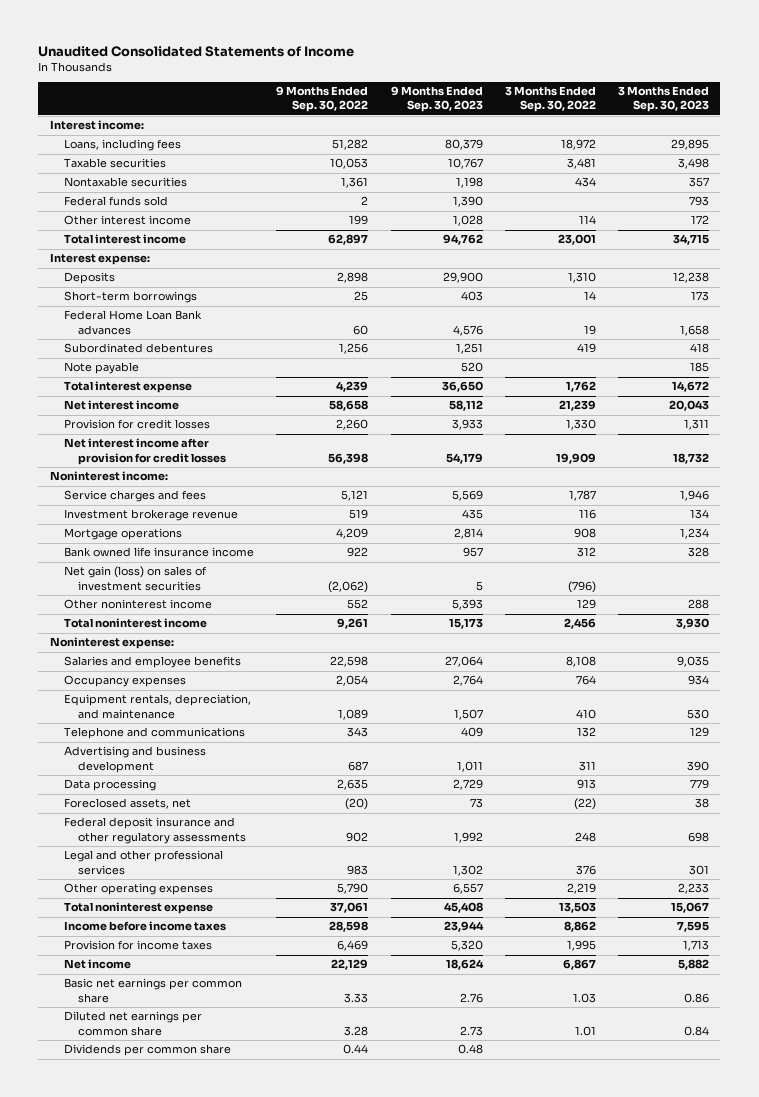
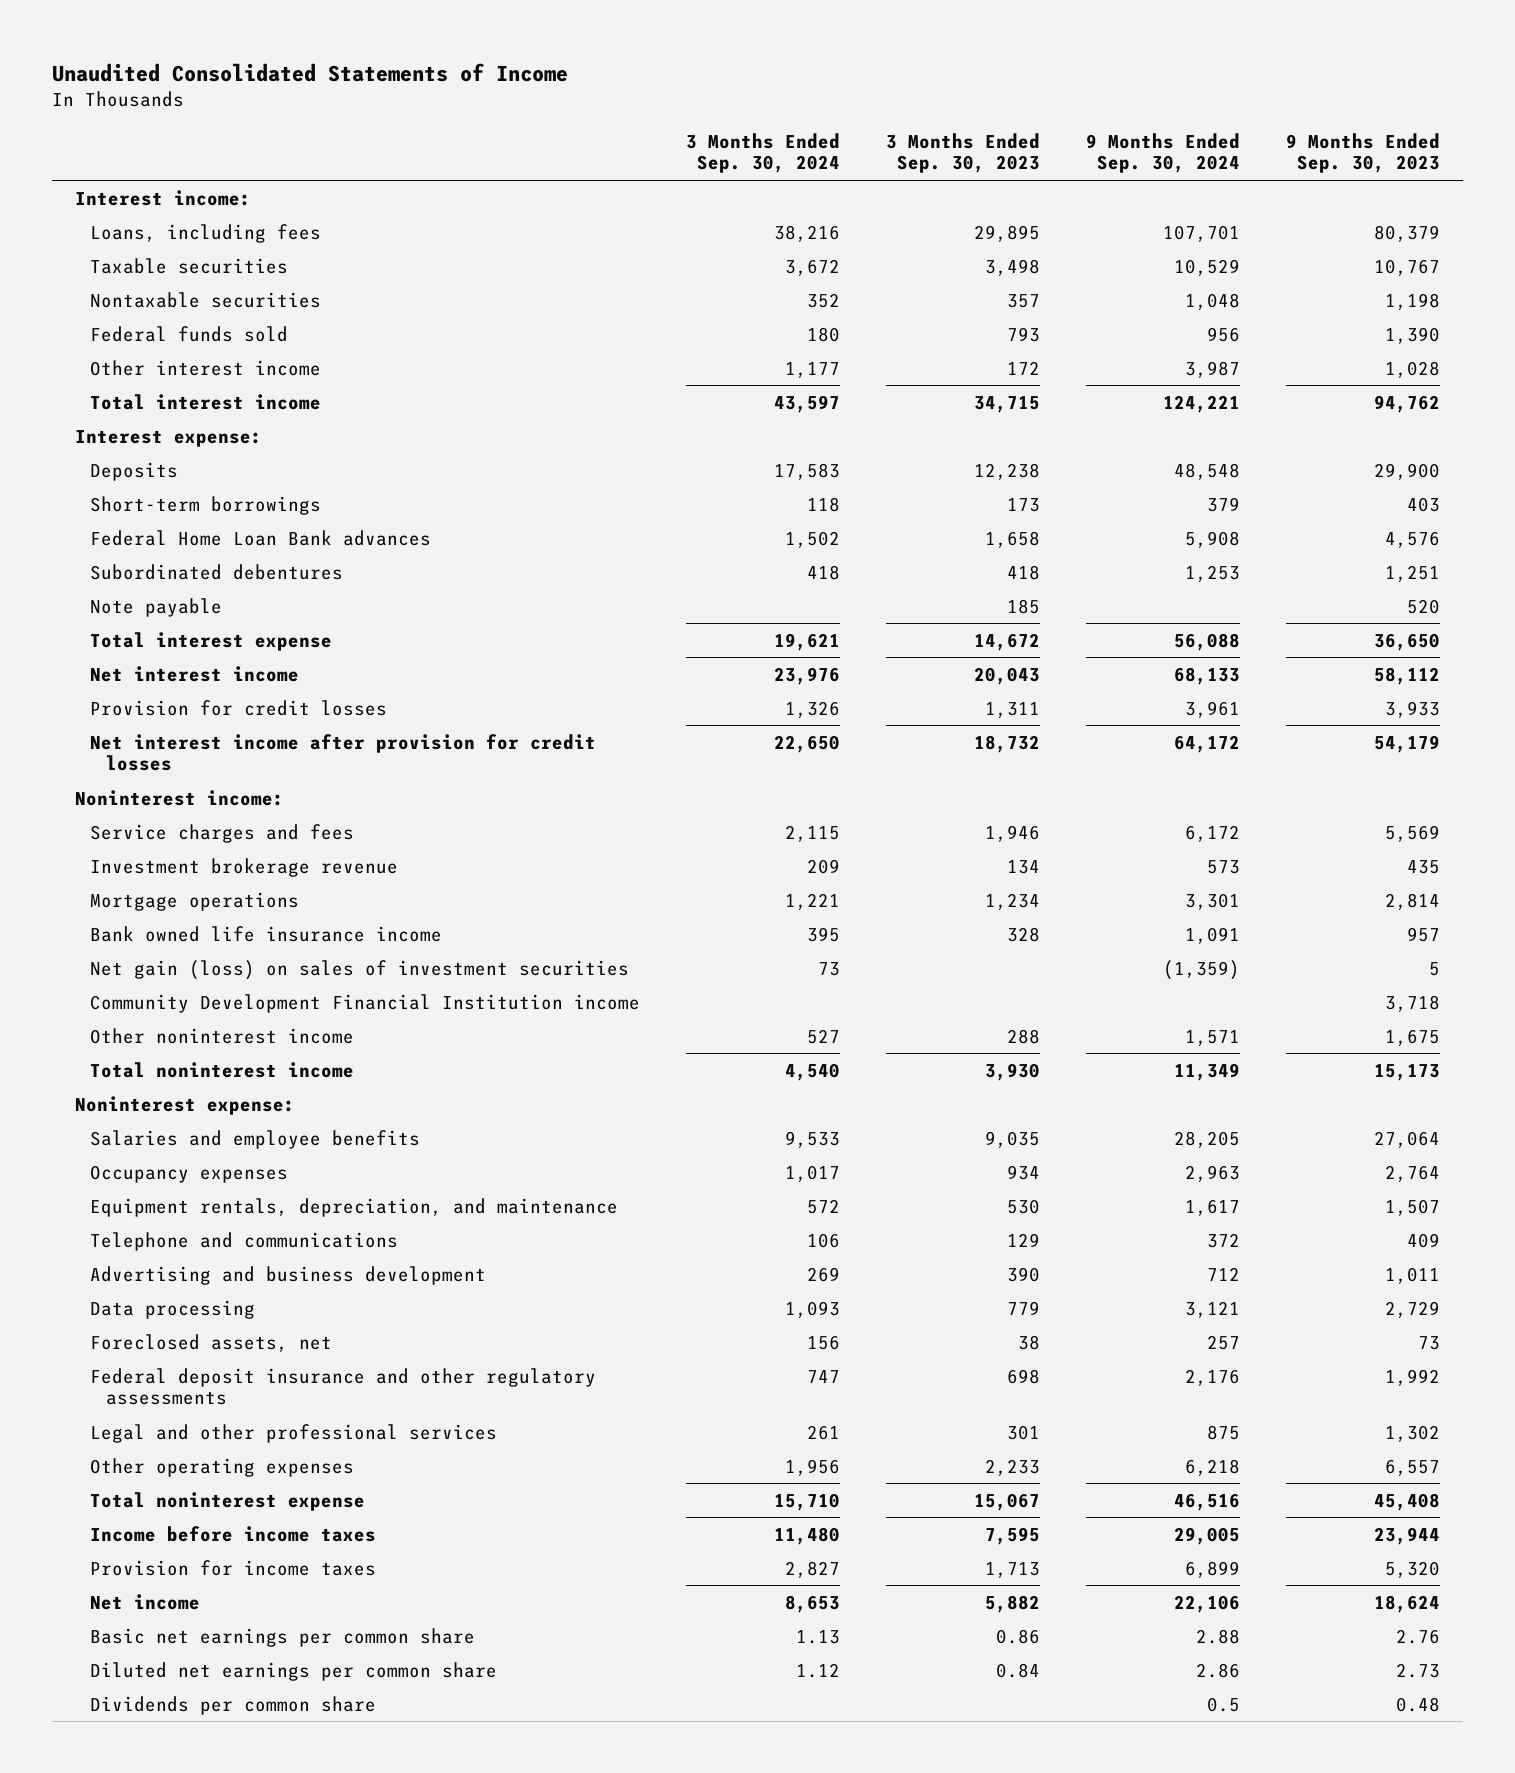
[276,86,369,113] 9 Months Ended Sep. 30, 2022 -> none
[504,86,596,113] 3 Months Ended Sep. 30, 2022 -> none
none -> [686,132,841,174] 3 Months Ended Sep. 30, 2024
none -> [1085,132,1240,174] 9 Months Ended Sep. 30, 2024
none -> [90,993,641,1013] Community Development Financial Institution income
[451,599,483,611] 5,393 -> [1384,1028,1440,1046] 1,675

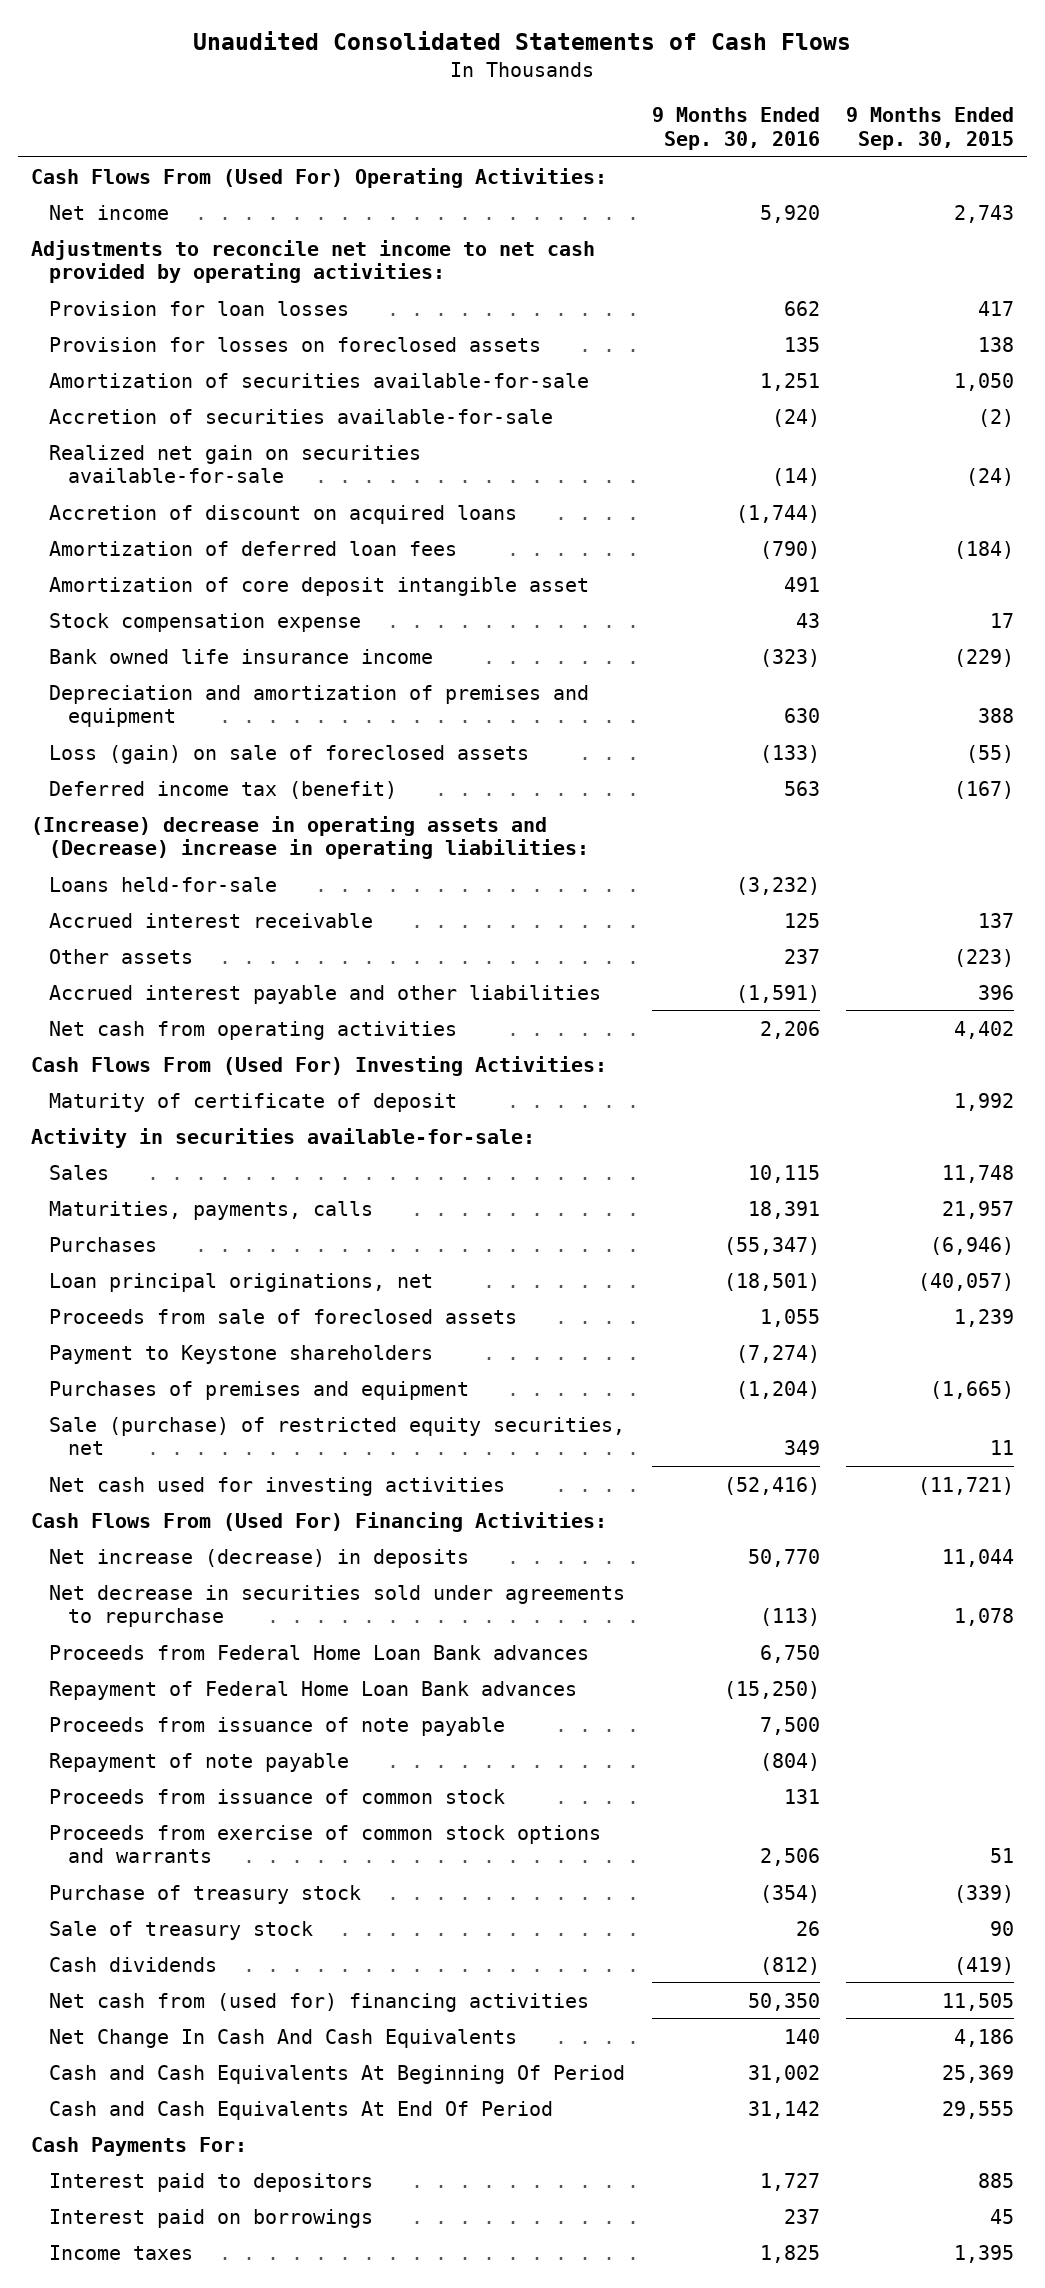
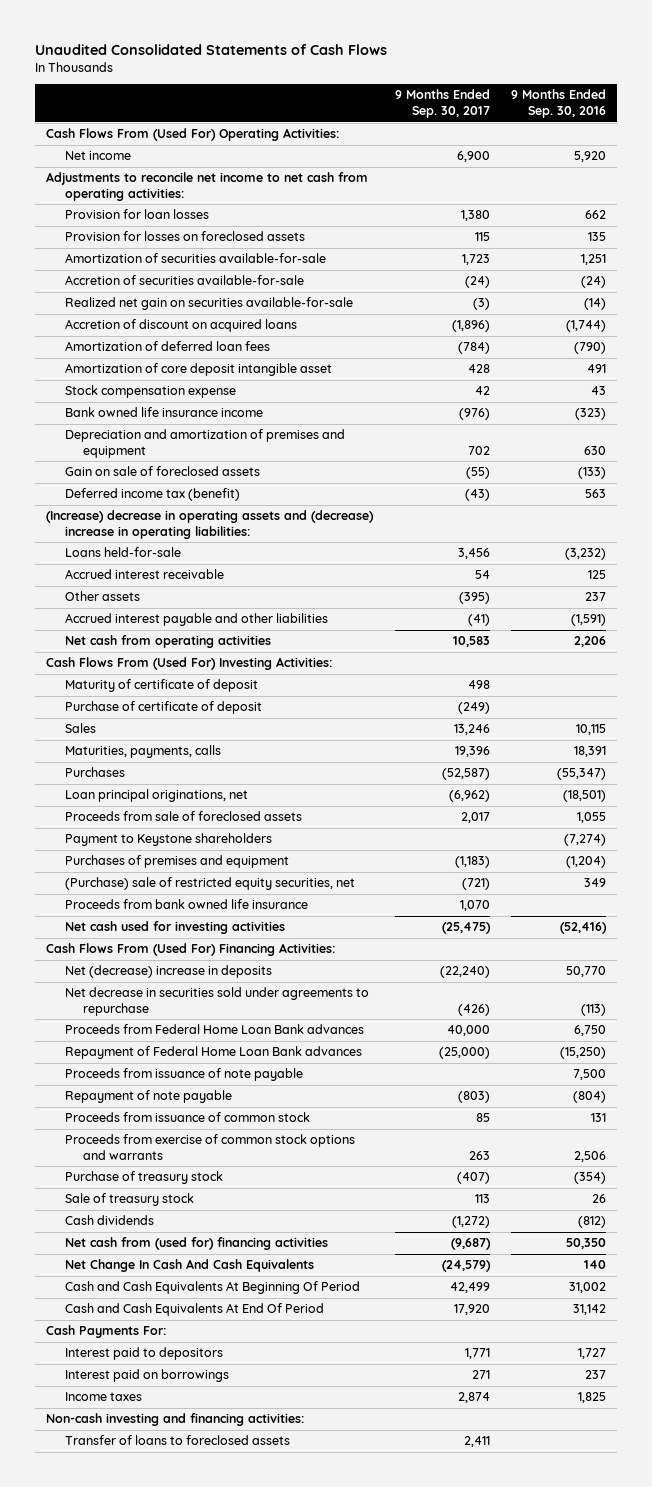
[845,107,1014,150] 9 Months Ended Sep. 30, 2015 -> none
none -> [394,89,490,119] 9 Months Ended Sep. 30, 2017
[31,239,596,283] Adjustments to reconcile net income to net cash provided by operating activities: -> [46,172,369,202] Adjustments to reconcile net income to net cash from operating activities:
[49,744,530,764] Loss (gain) on sale of foreclosed assets -> [64,466,260,477] Gain on sale of foreclosed assets
[31,815,590,859] (Increase) decrease in operating assets and (Decrease) increase in operating liabilities: -> [46,510,375,540] (Increase) decrease in operating assets and (decrease) increase in operating liabilities:
[31,1127,536,1148] Activity in securities available-for-sale: -> none
none -> [64,701,262,715] Purchase of certificate of deposit
[49,1416,626,1455] Sale (purchase) of restricted equity securities, net -> [64,877,355,891] (Purchase) sale of restricted equity securities, net
none -> [64,899,308,910] Proceeds from bank owned life insurance
[49,1548,470,1568] Net increase (decrease) in deposits -> [64,965,272,979] Net (decrease) increase in deposits
none -> [46,1413,305,1427] Non-cash investing and financing activities:
none -> [64,1435,290,1446] Transfer of loans to foreclosed assets

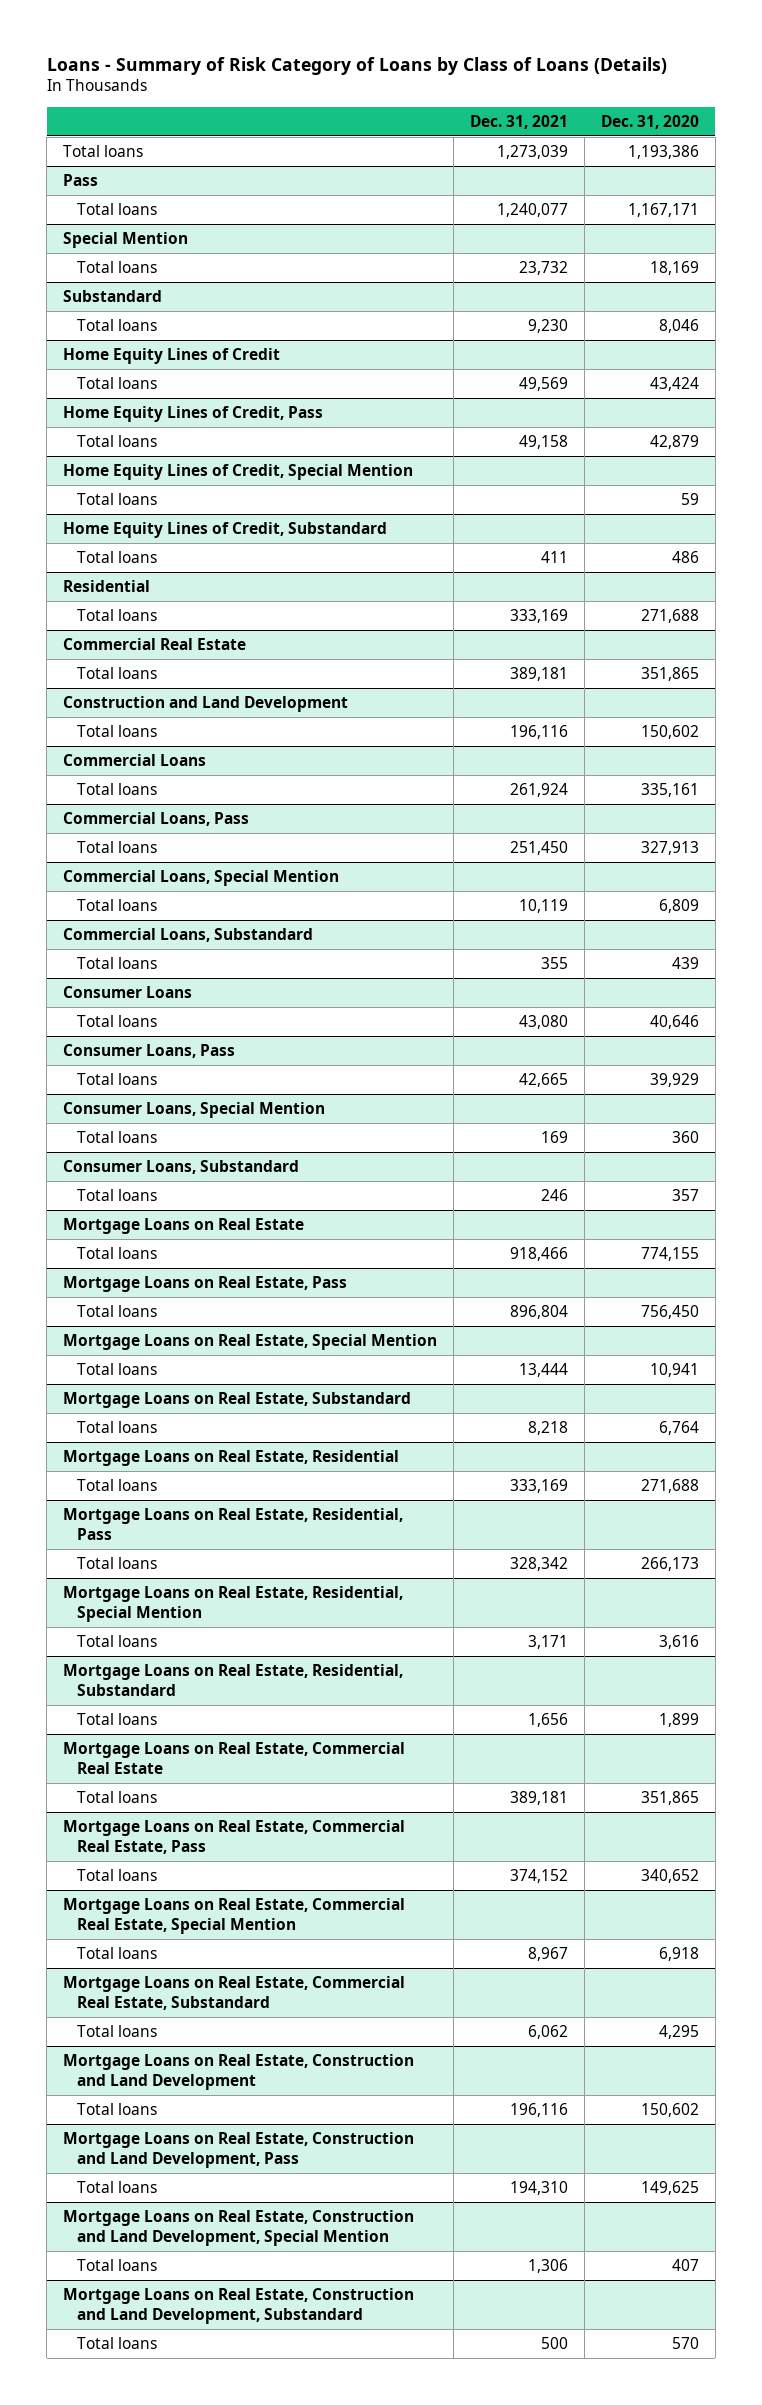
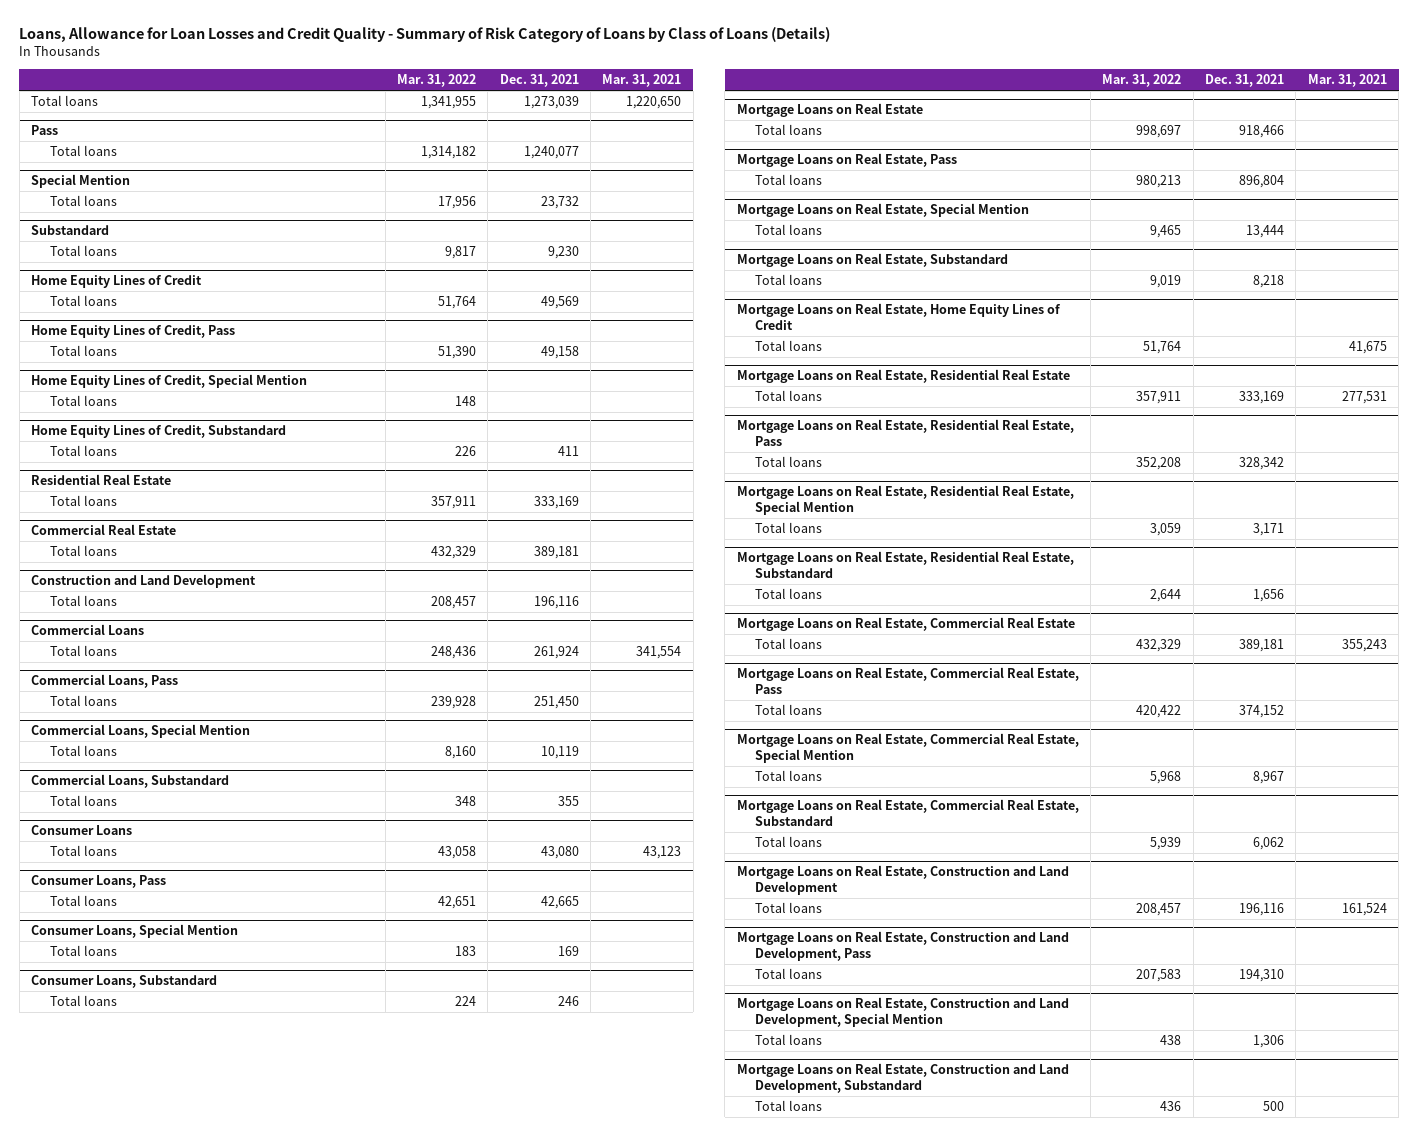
[46,56,667,75] Loans - Summary of Risk Category of Loans by Class of Loans (Details) -> [19,26,831,43] Loans, Allowance for Loan Losses and Credit Quality - Summary of Risk Category of Loans by Class of Loans (Details)
[600,114,699,129] Dec. 31, 2020 -> none
none -> [396,74,476,88] Mar. 31, 2022
none -> [602,74,682,88] Mar. 31, 2021
[63,580,151,593] Residential -> [31,474,172,486] Residential Real Estate
none -> [736,303,1061,331] Mortgage Loans on Real Estate, Home Equity Lines of Credit
none -> [755,340,823,352] Total loans
[63,1450,400,1467] Mortgage Loans on Real Estate, Residential -> [736,369,1070,384] Mortgage Loans on Real Estate, Residential Real Estate
[63,1508,404,1541] Mortgage Loans on Real Estate, Residential, Pass -> [736,419,1074,447] Mortgage Loans on Real Estate, Residential Real Estate, Pass
[63,1586,404,1623] Mortgage Loans on Real Estate, Residential, Special Mention -> [736,485,1074,516] Mortgage Loans on Real Estate, Residential Real Estate, Special Mention
[63,1664,404,1697] Mortgage Loans on Real Estate, Residential, Substandard -> [736,551,1074,579] Mortgage Loans on Real Estate, Residential Real Estate, Substandard

